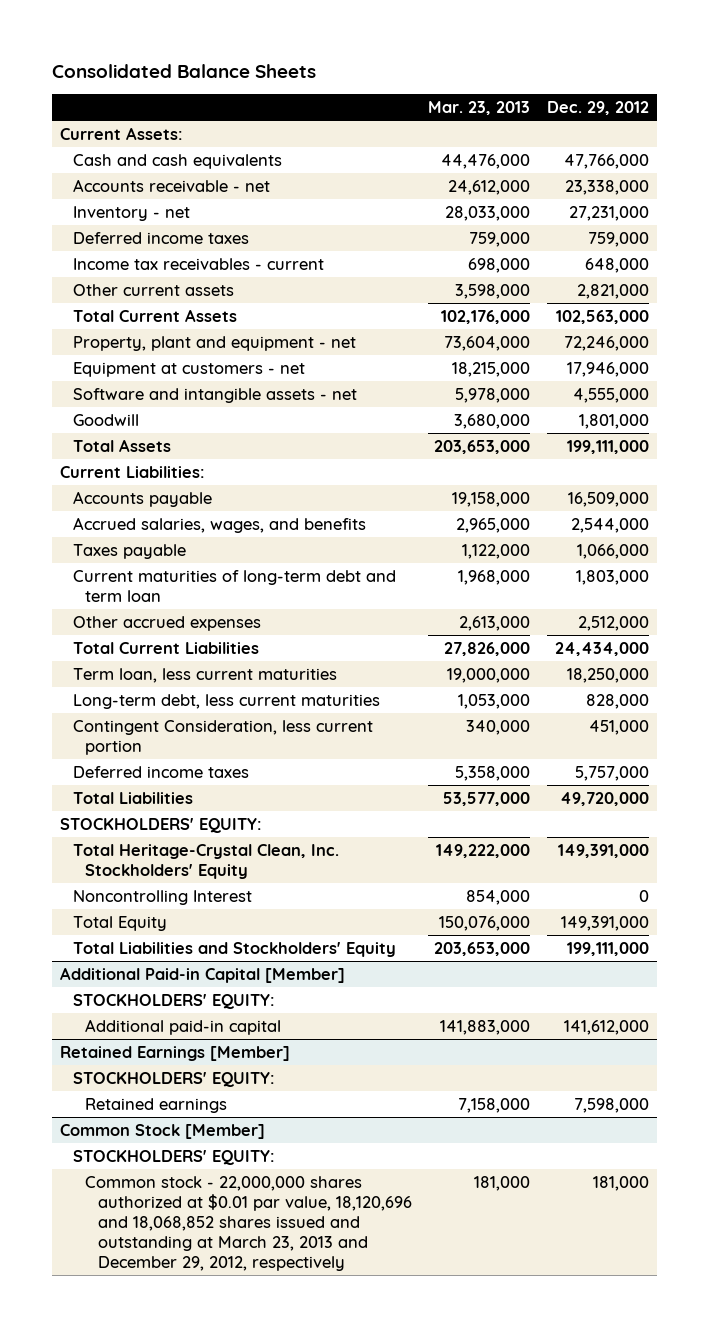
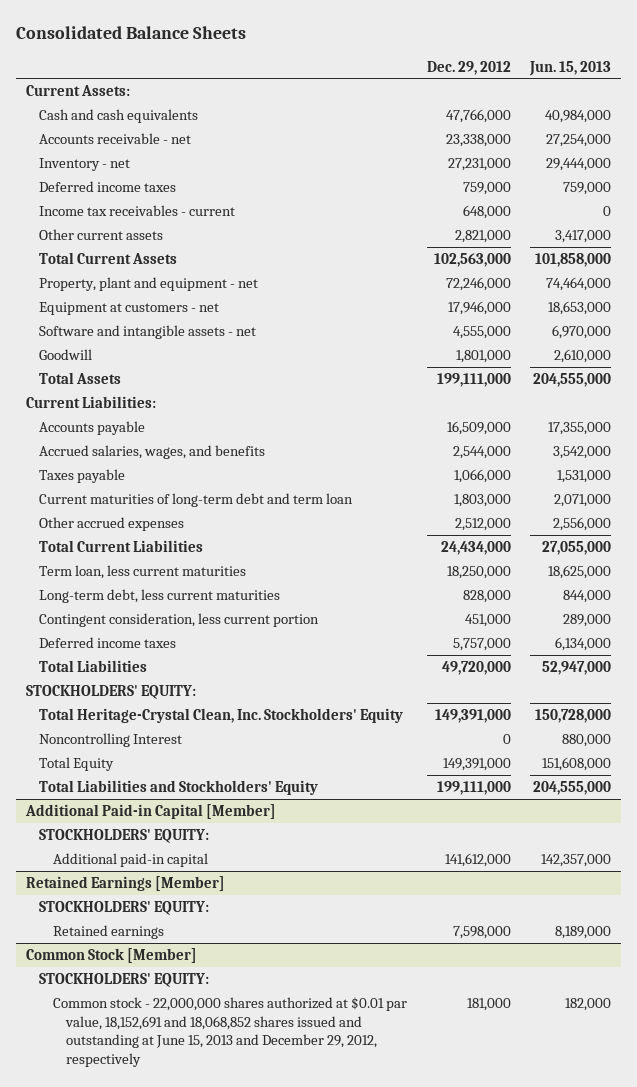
[428,101,531,116] Mar. 23, 2013 -> none
none -> [529,60,612,76] Jun. 15, 2013
[72,719,373,755] Contingent Consideration, less current portion -> [39,613,320,628] Contingent consideration, less current portion
[85,1175,412,1272] Common stock - 22,000,000 shares authorized at $0.01 par value, 18,120,696 and 18,068,852 shares issued and outstanding at March 23, 2013 and December 29, 2012, respectively -> [52,997,407,1068] Common stock - 22,000,000 shares authorized at $0.01 par value, 18,152,691 and 18,068,852 shares issued and outstanding at June 15, 2013 and December 29, 2012, respectively

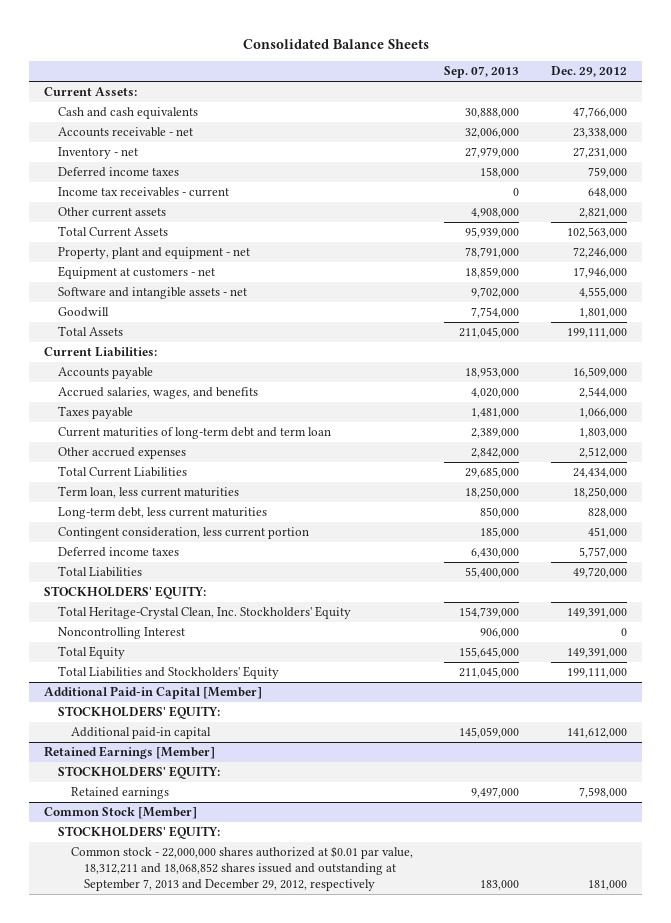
[529,60,612,76] Jun. 15, 2013 -> none
none -> [444,66,520,79] Sep. 07, 2013
[52,997,407,1068] Common stock - 22,000,000 shares authorized at $0.01 par value, 18,152,691 and 18,068,852 shares issued and outstanding at June 15, 2013 and December 29, 2012, respectively -> [71,845,414,892] Common stock - 22,000,000 shares authorized at $0.01 par value, 18,312,211 and 18,068,852 shares issued and outstanding at September 7, 2013 and December 29, 2012, respectively

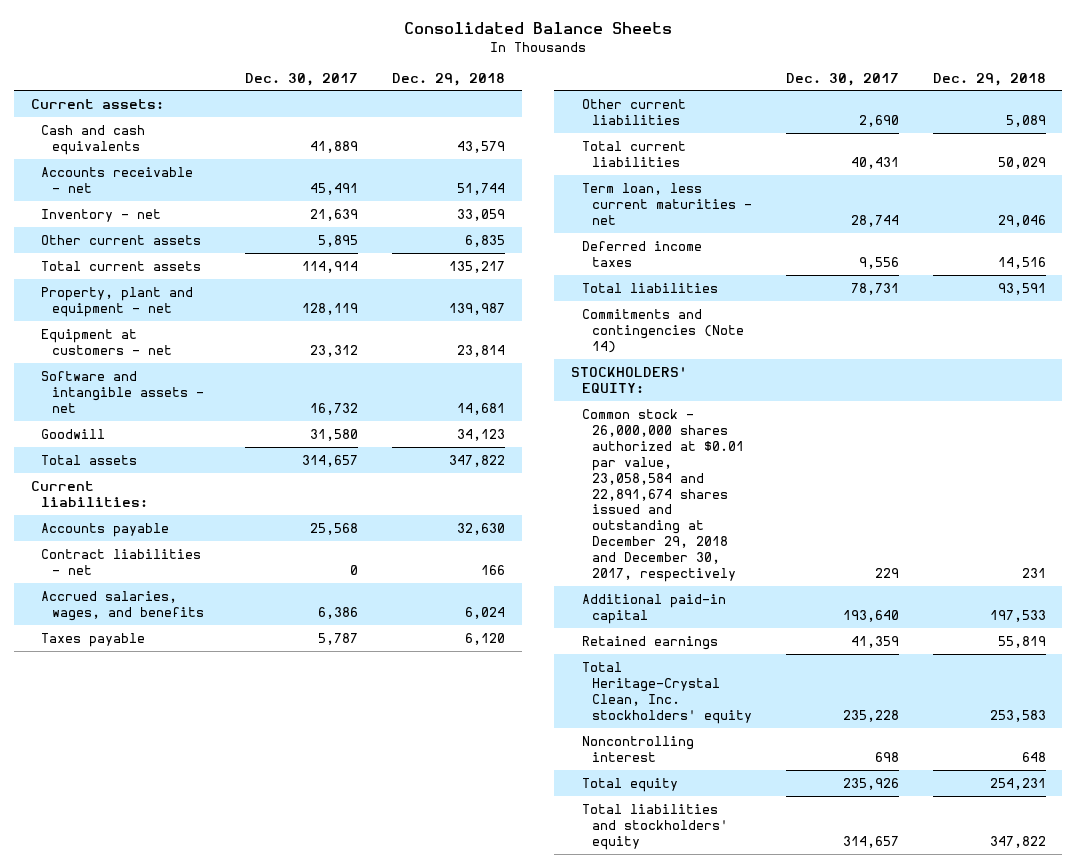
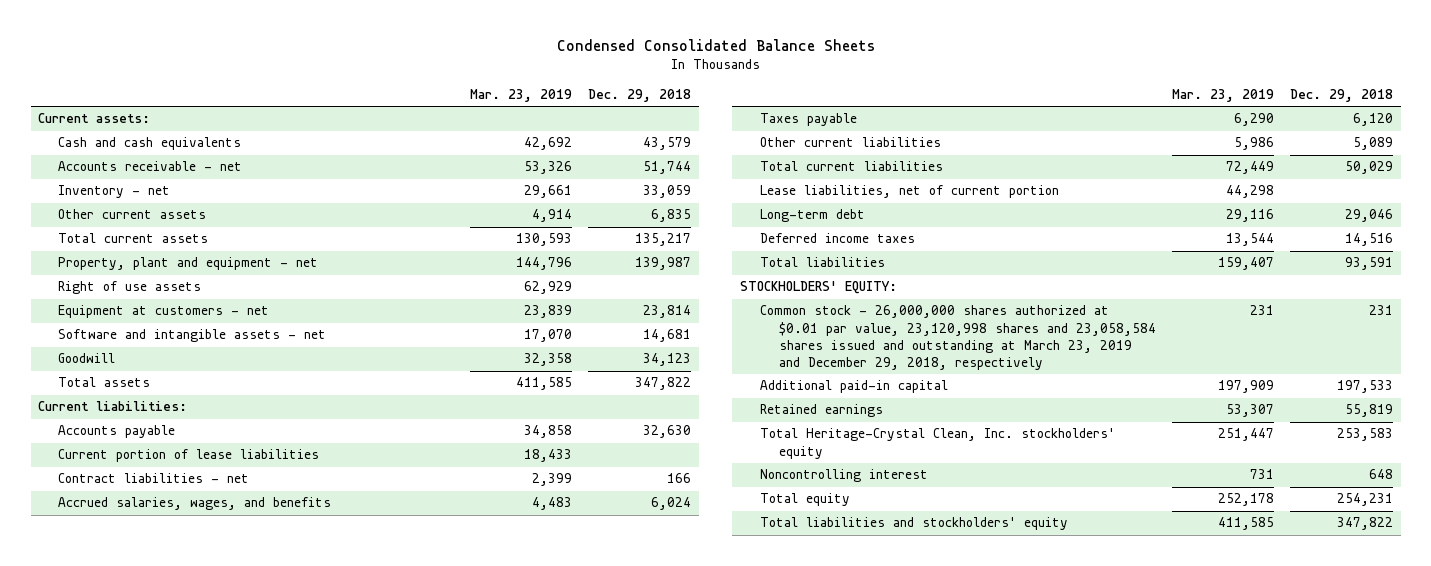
[404,22,673,35] Consolidated Balance Sheets -> [556,39,875,52] Condensed Consolidated Balance Sheets
[245,72,359,86] Dec. 30, 2017 -> none
none -> [470,89,573,103] Mar. 23, 2019
none -> [57,281,201,295] Right of use assets
none -> [57,449,319,463] Current portion of lease liabilities
none -> [759,185,1059,199] Lease liabilities, net of current portion
[581,182,753,225] Term loan, less current maturities - net -> [759,209,865,223] Long-term debt
[581,308,745,353] Commitments and contingencies (Note 14) -> none
[581,408,745,583] Common stock - 26,000,000 shares authorized at $0.01 par value, 23,058,584 and 22,891,674 shares issued and outstanding at December 29, 2018 and December 30, 2017, respectively -> [759,305,1157,370] Common stock - 26,000,000 shares authorized at $0.01 par value, 23,120,998 shares and 23,058,584 shares issued and outstanding at March 23, 2019 and December 29, 2018, respectively

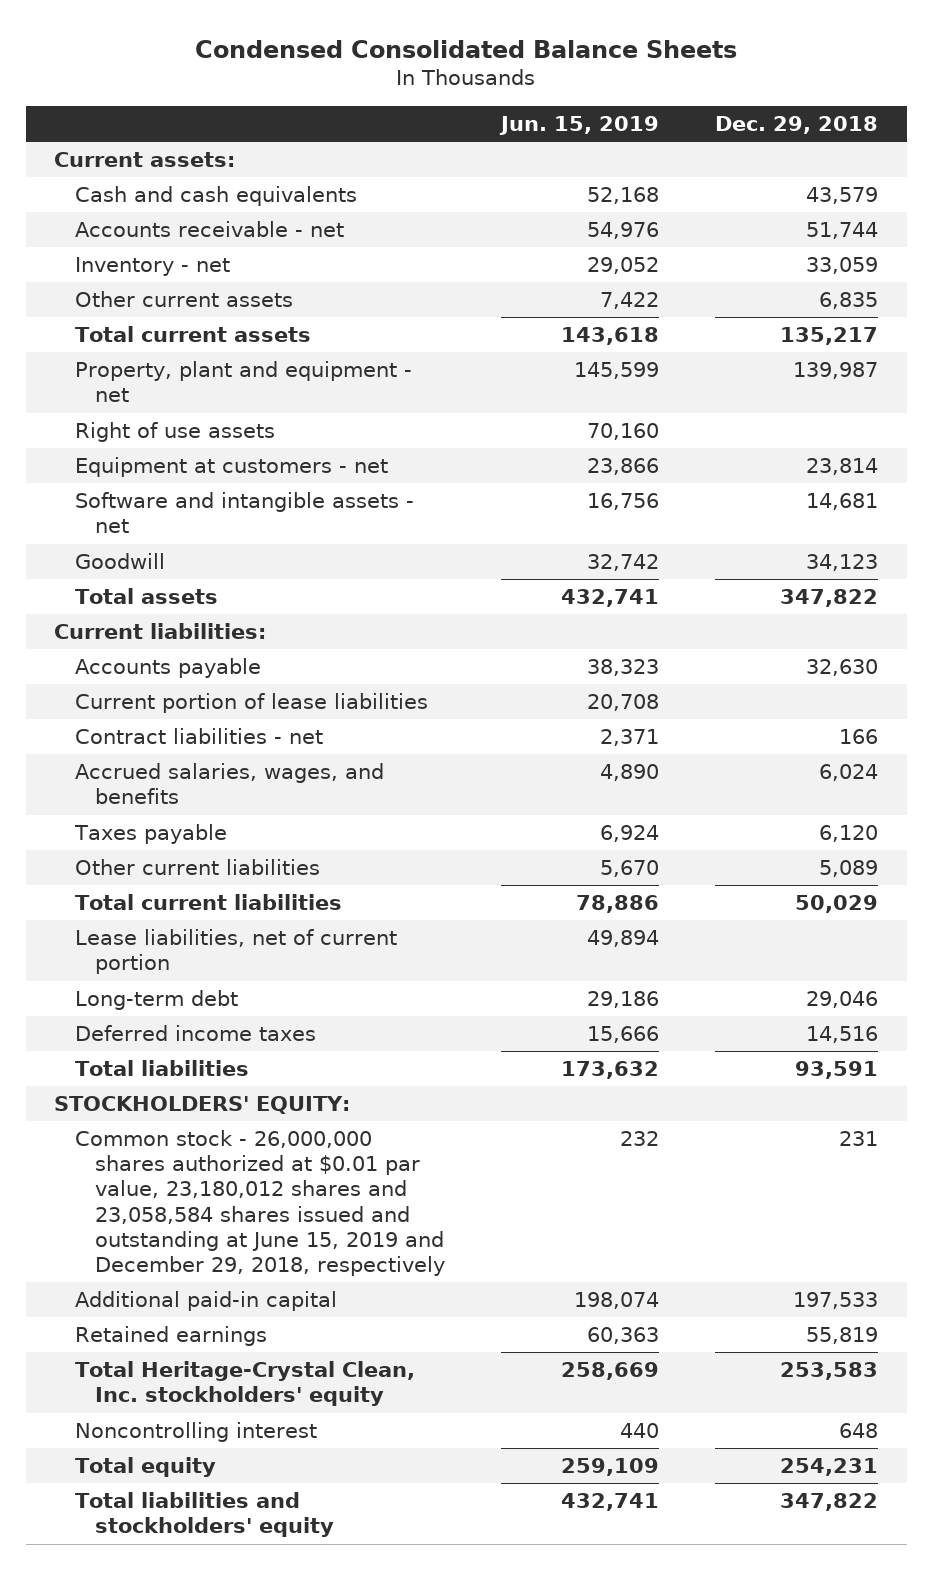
[470,89,573,103] Mar. 23, 2019 -> none
none -> [499,116,660,136] Jun. 15, 2019
[759,305,1157,370] Common stock - 26,000,000 shares authorized at $0.01 par value, 23,120,998 shares and 23,058,584 shares issued and outstanding at March 23, 2019 and December 29, 2018, respectively -> [74,1130,445,1276] Common stock - 26,000,000 shares authorized at $0.01 par value, 23,180,012 shares and 23,058,584 shares issued and outstanding at June 15, 2019 and December 29, 2018, respectively

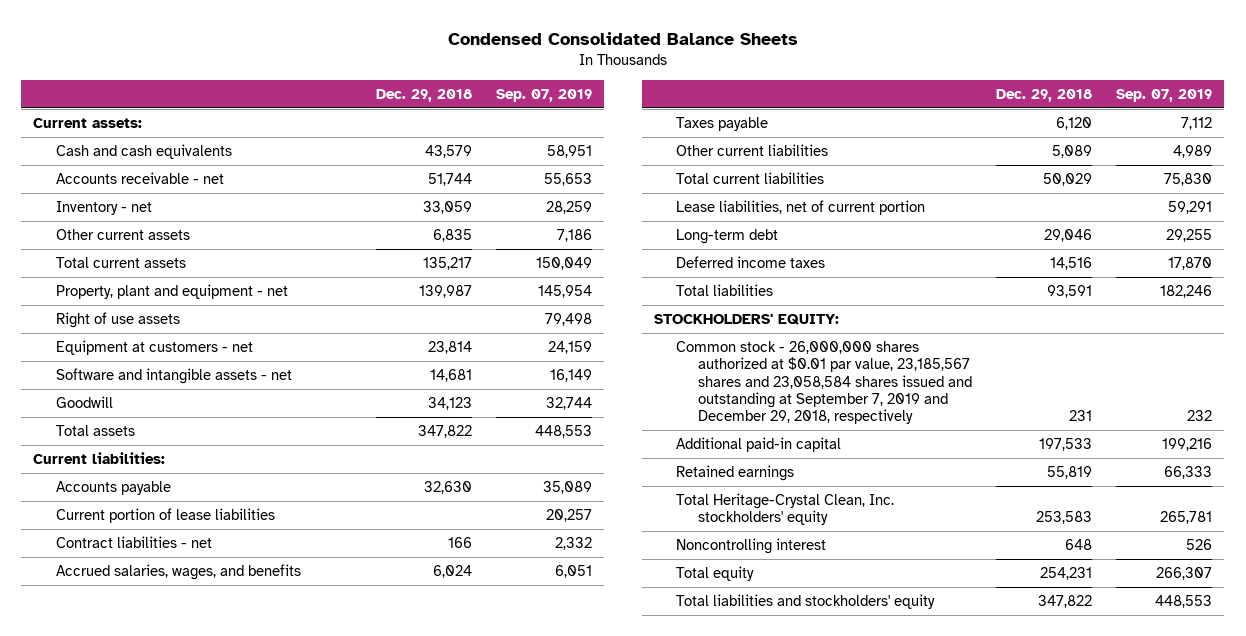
[499,116,660,136] Jun. 15, 2019 -> none
none -> [496,88,593,102] Sep. 07, 2019
[74,1130,445,1276] Common stock - 26,000,000 shares authorized at $0.01 par value, 23,180,012 shares and 23,058,584 shares issued and outstanding at June 15, 2019 and December 29, 2018, respectively -> [675,341,972,425] Common stock - 26,000,000 shares authorized at $0.01 par value, 23,185,567 shares and 23,058,584 shares issued and outstanding at September 7, 2019 and December 29, 2018, respectively

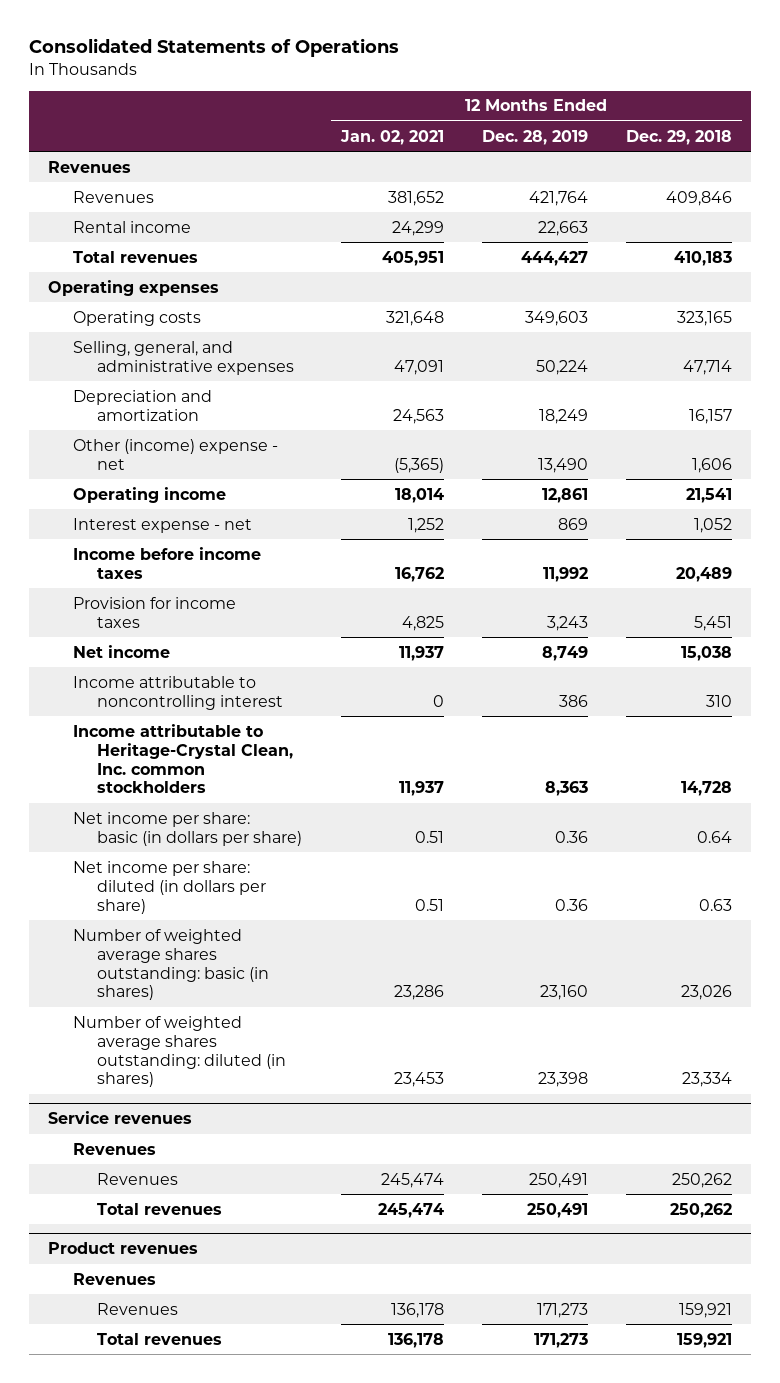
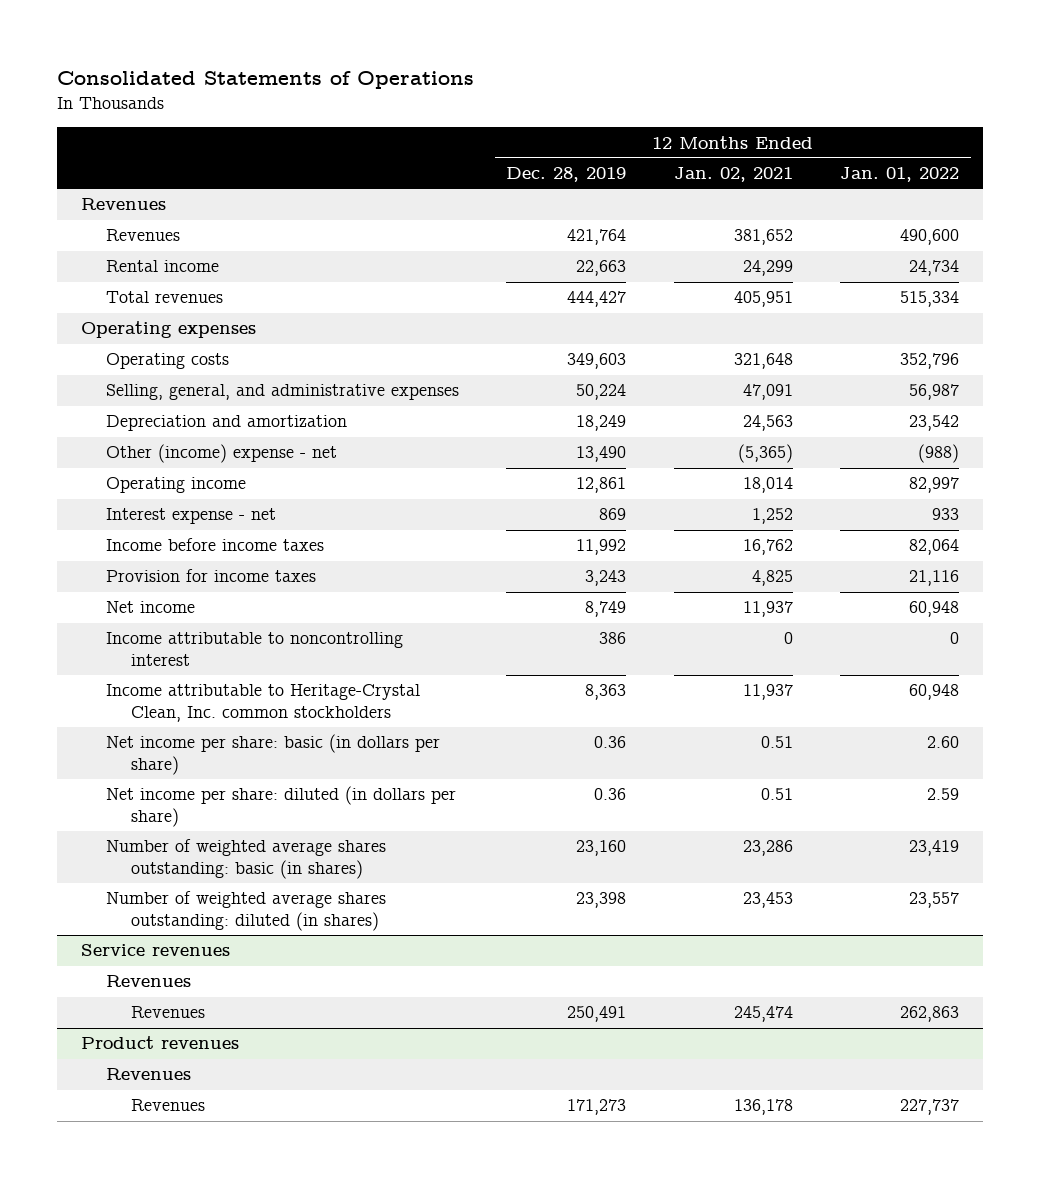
[625,129,732,145] Dec. 29, 2018 -> none
none -> [840,167,960,183] Jan. 01, 2022
[97,1202,223,1215] Total revenues -> none
[97,1332,223,1345] Total revenues -> none

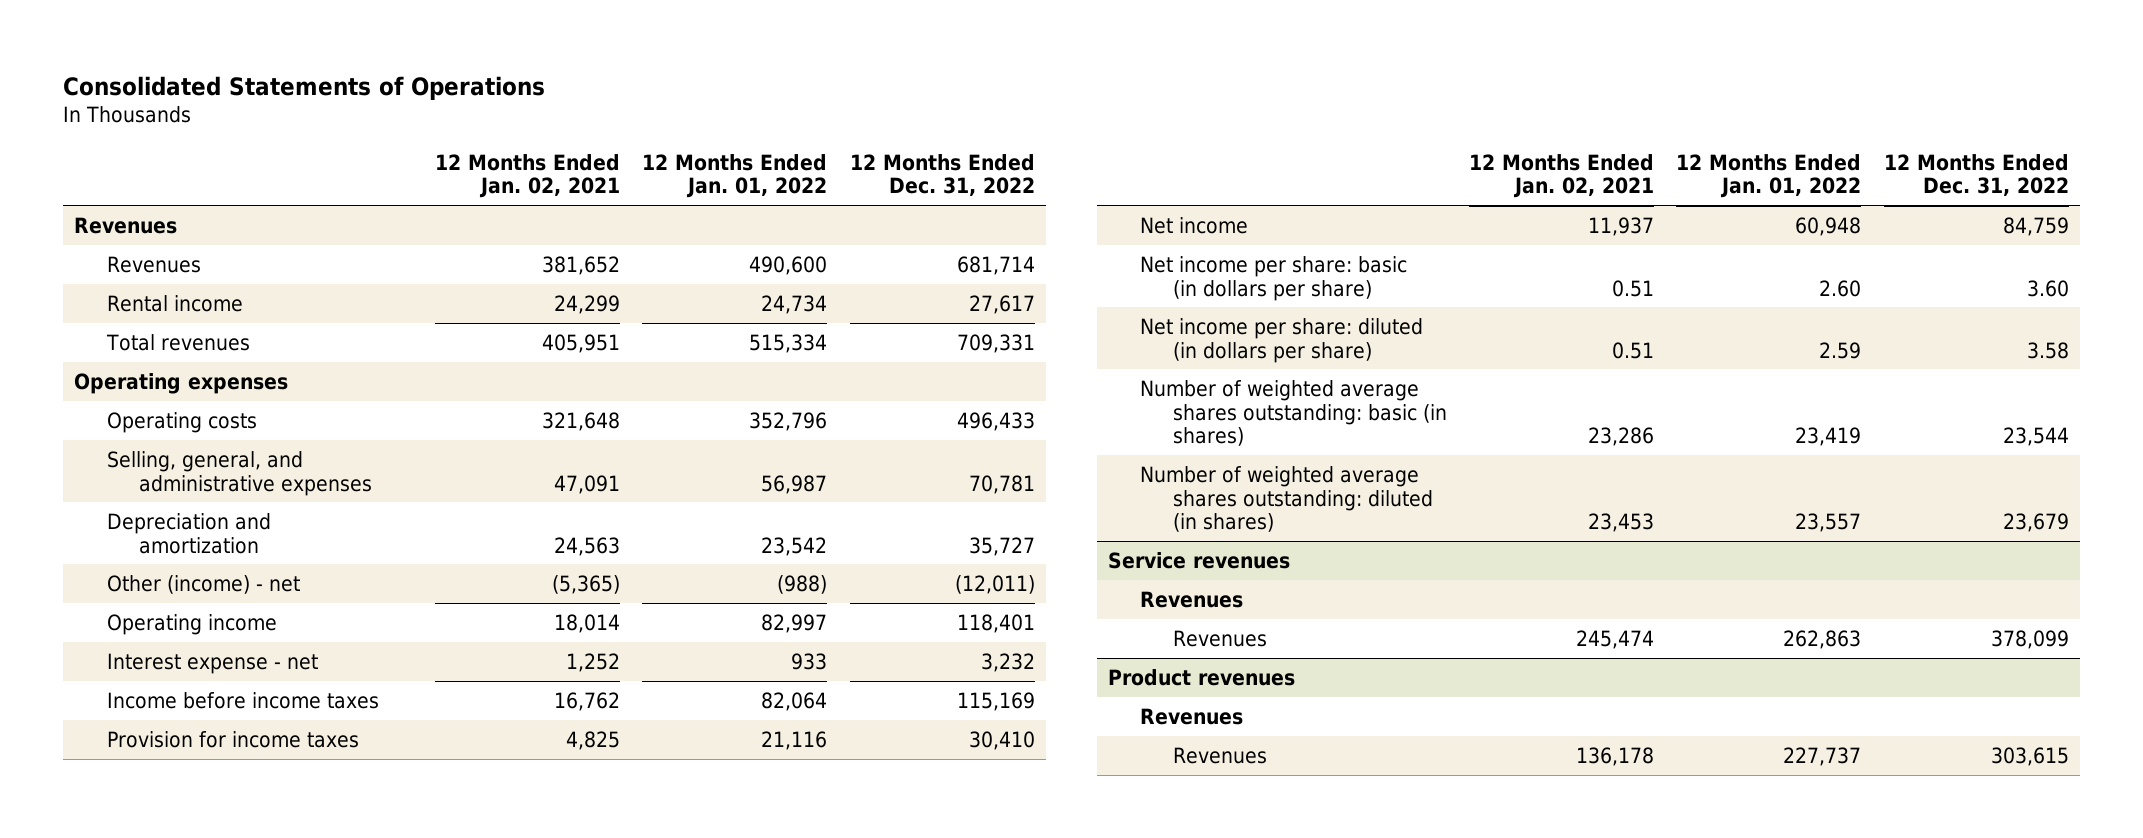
[506,167,627,183] Dec. 28, 2019 -> none
none -> [849,153,1035,197] 12 Months Ended Dec. 31, 2022
[105,444,337,464] Other (income) expense - net -> [106,574,300,594] Other (income) - net
[105,632,403,667] Income attributable to noncontrolling interest -> none
[105,684,420,723] Income attributable to Heritage-Crystal Clean, Inc. common stockholders -> none

